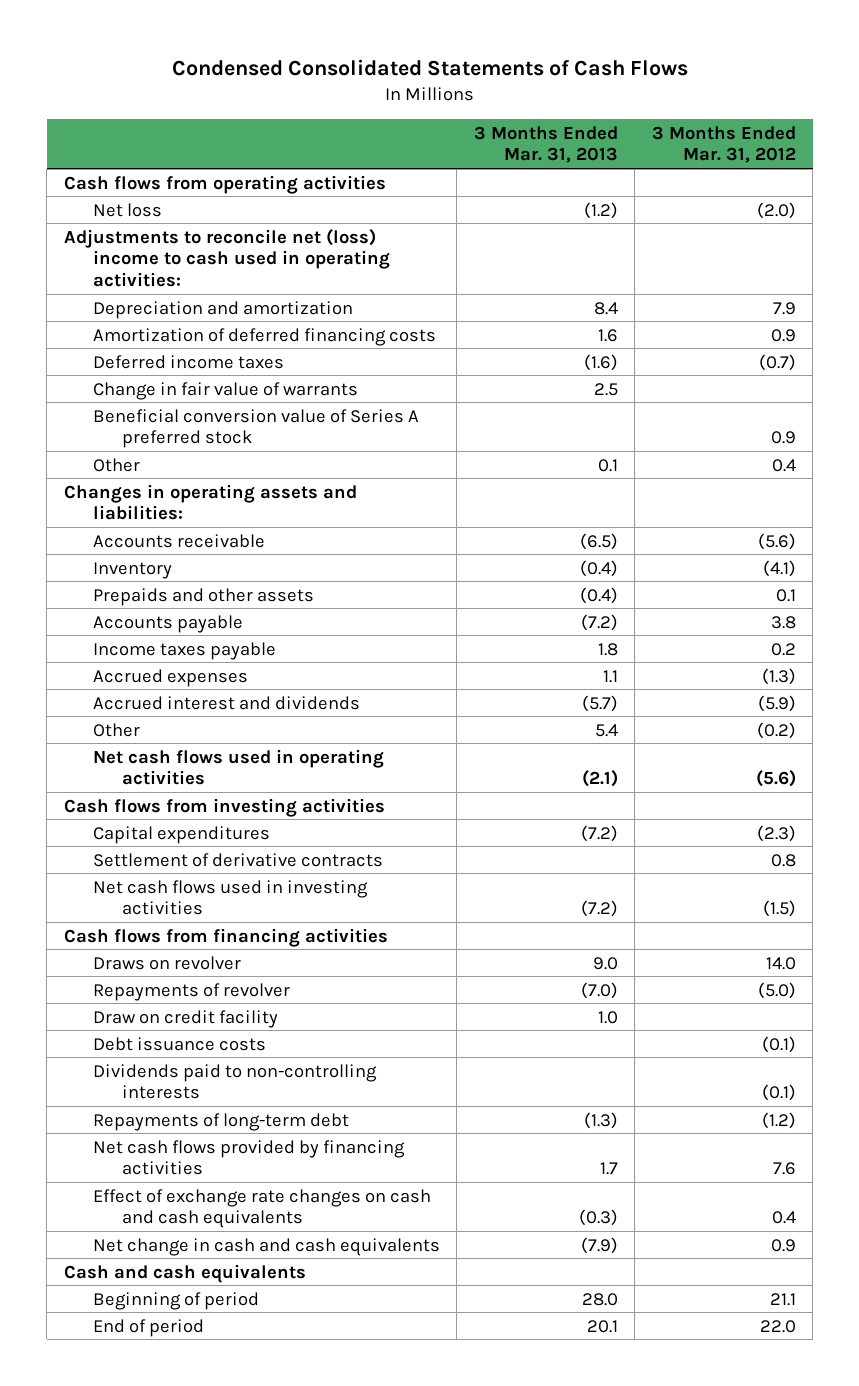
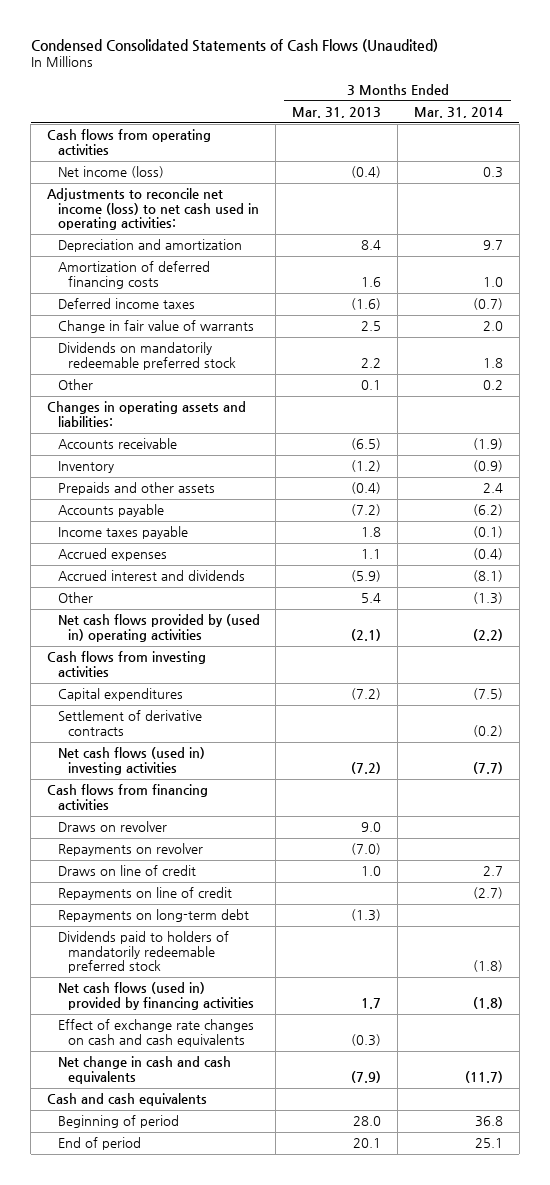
[171,59,688,77] Condensed Consolidated Statements of Cash Flows -> [30,38,438,52] Condensed Consolidated Statements of Cash Flows (Unaudited)
[651,125,796,164] 3 Months Ended Mar. 31, 2012 -> none
none -> [413,107,503,119] Mar. 31, 2014
[92,202,162,217] Net loss -> [57,166,164,179] Net income (loss)
[583,201,618,219] (1.2) -> [351,166,382,179] (0.4)
[63,228,390,288] Adjustments to reconcile net (loss) income to cash used in operating activities: -> [46,188,259,231] Adjustments to reconcile net income (loss) to net cash used in operating activities:
[92,408,419,449] Beneficial conversion value of Series A preferred stock -> none
none -> [57,342,237,370] Dividends on mandatorily redeemable preferred stock
[579,559,618,577] (0.4) -> [351,460,382,473] (1.2)
[581,694,618,712] (5.7) -> [351,570,382,583] (5.9)
[92,748,384,786] Net cash flows used in operating activities -> [57,614,260,642] Net cash flows provided by (used in) operating activities
[92,879,368,916] Net cash flows used in investing activities -> [57,747,205,775] Net cash flows (used in) investing activities
[92,1036,266,1051] Debt issuance costs -> none
[92,1063,377,1100] Dividends paid to non-controlling interests -> none
[92,982,290,1001] Repayments of revolver -> [57,843,203,857] Repayments on revolver
[92,1009,278,1028] Draw on credit facility -> [57,865,196,877] Draws on line of credit
none -> [57,887,232,901] Repayments on line of credit
[92,1112,349,1131] Repayments of long-term debt -> [57,909,249,923] Repayments on long-term debt
none -> [57,931,229,974] Dividends paid to holders of mandatorily redeemable preferred stock
[92,1139,405,1176] Net cash flows provided by financing activities -> [57,982,255,1010] Net cash flows (used in) provided by financing activities

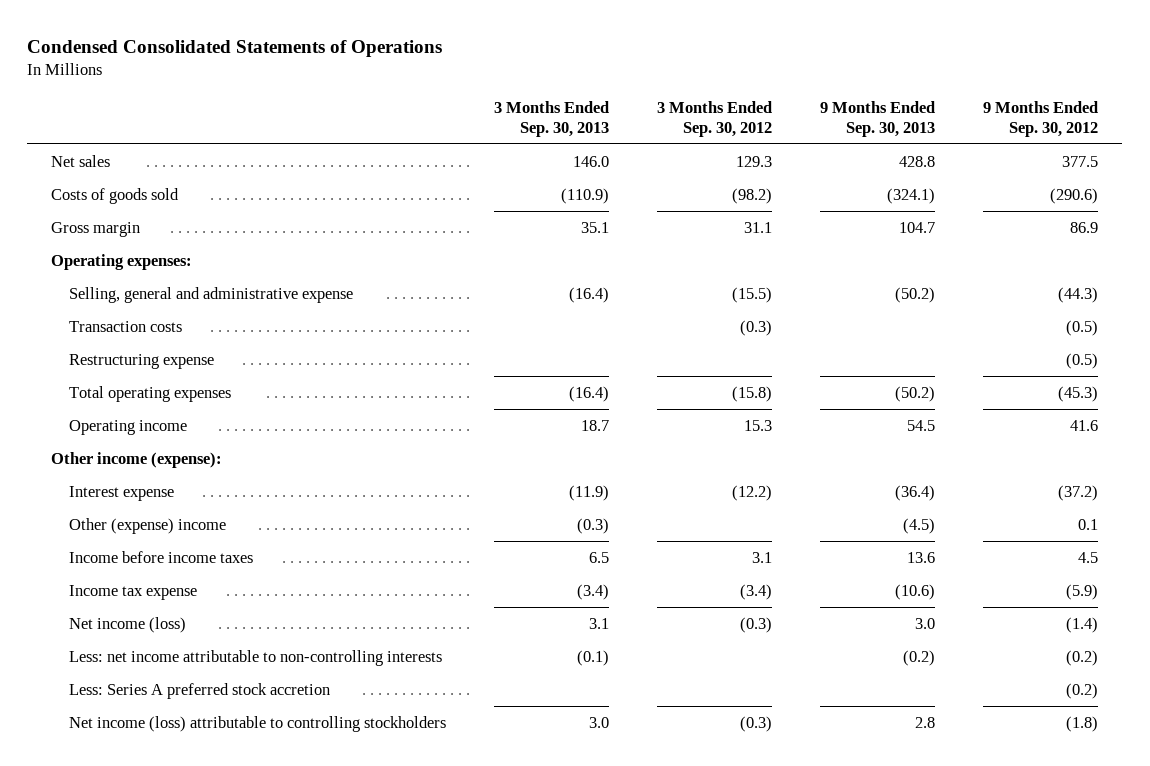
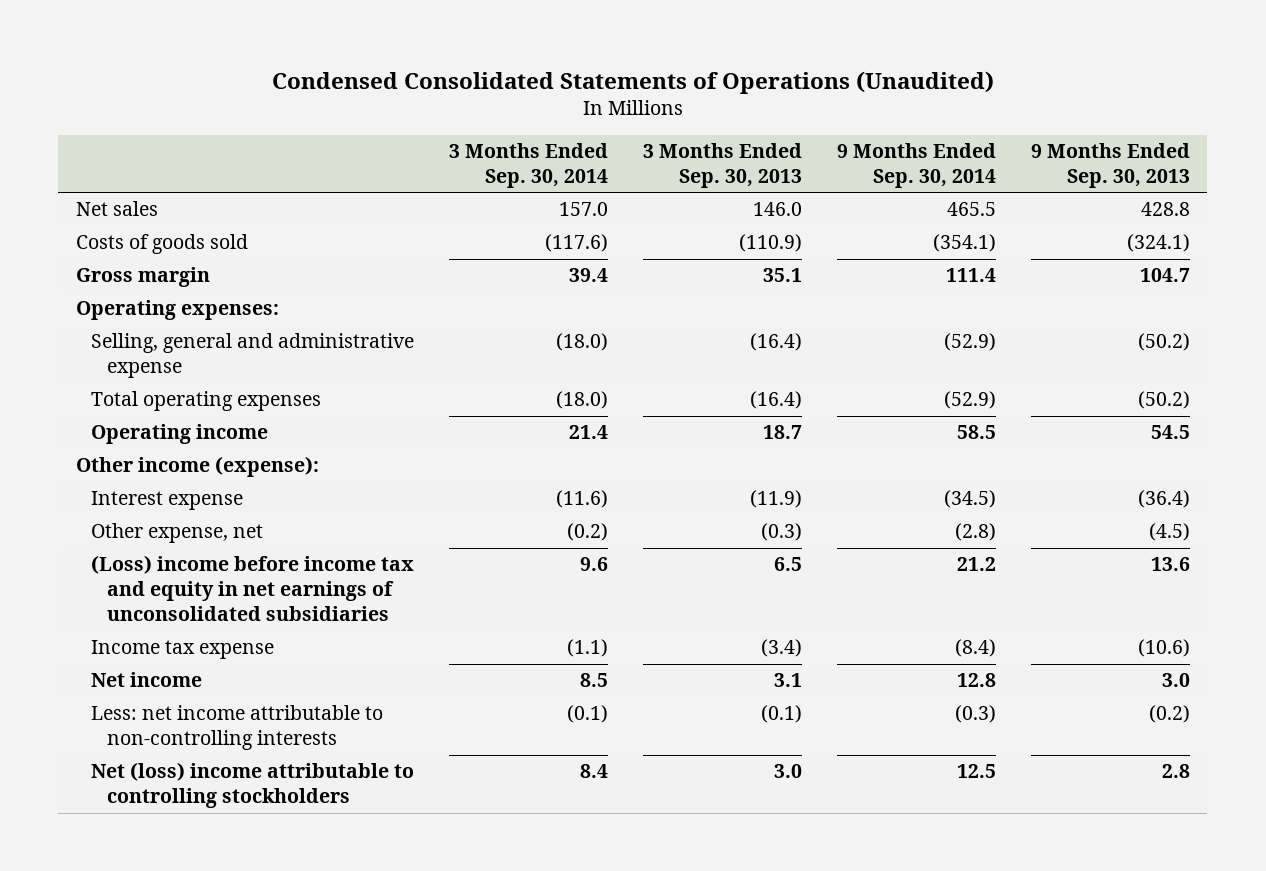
[27,39,443,57] Condensed Consolidated Statements of Operations -> [271,70,994,94] Condensed Consolidated Statements of Operations (Unaudited)
[657,101,773,137] 3 Months Ended Sep. 30, 2012 -> none
[983,101,1099,137] 9 Months Ended Sep. 30, 2012 -> none
none -> [449,143,609,189] 3 Months Ended Sep. 30, 2014
none -> [836,143,996,189] 9 Months Ended Sep. 30, 2014
[68,320,182,332] Transaction costs -> none
[68,353,214,369] Restructuring expense -> none
[68,517,226,534] Other (expense) income -> [91,523,264,544] Other expense, net
[68,550,253,563] Income before income taxes -> [91,555,415,622] (Loss) income before income tax and equity in net earnings of unconsolidated subsidiaries
[68,616,186,633] Net income (loss) -> [91,672,203,688] Net income
[68,682,330,699] Less: Series A preferred stock accretion -> none
[68,715,446,732] Net income (loss) attributable to controlling stockholders -> [91,762,415,809] Net (loss) income attributable to controlling stockholders

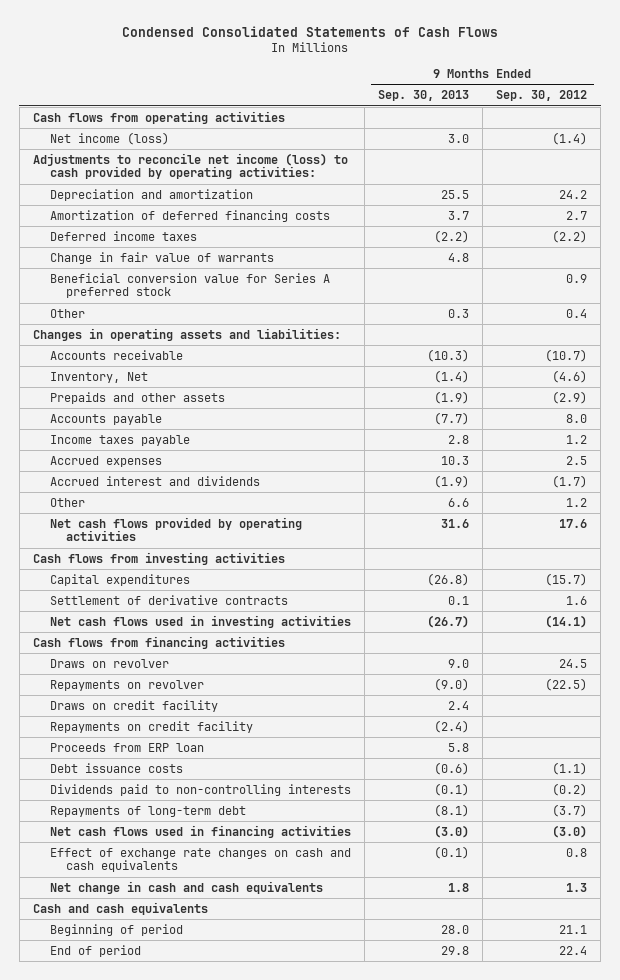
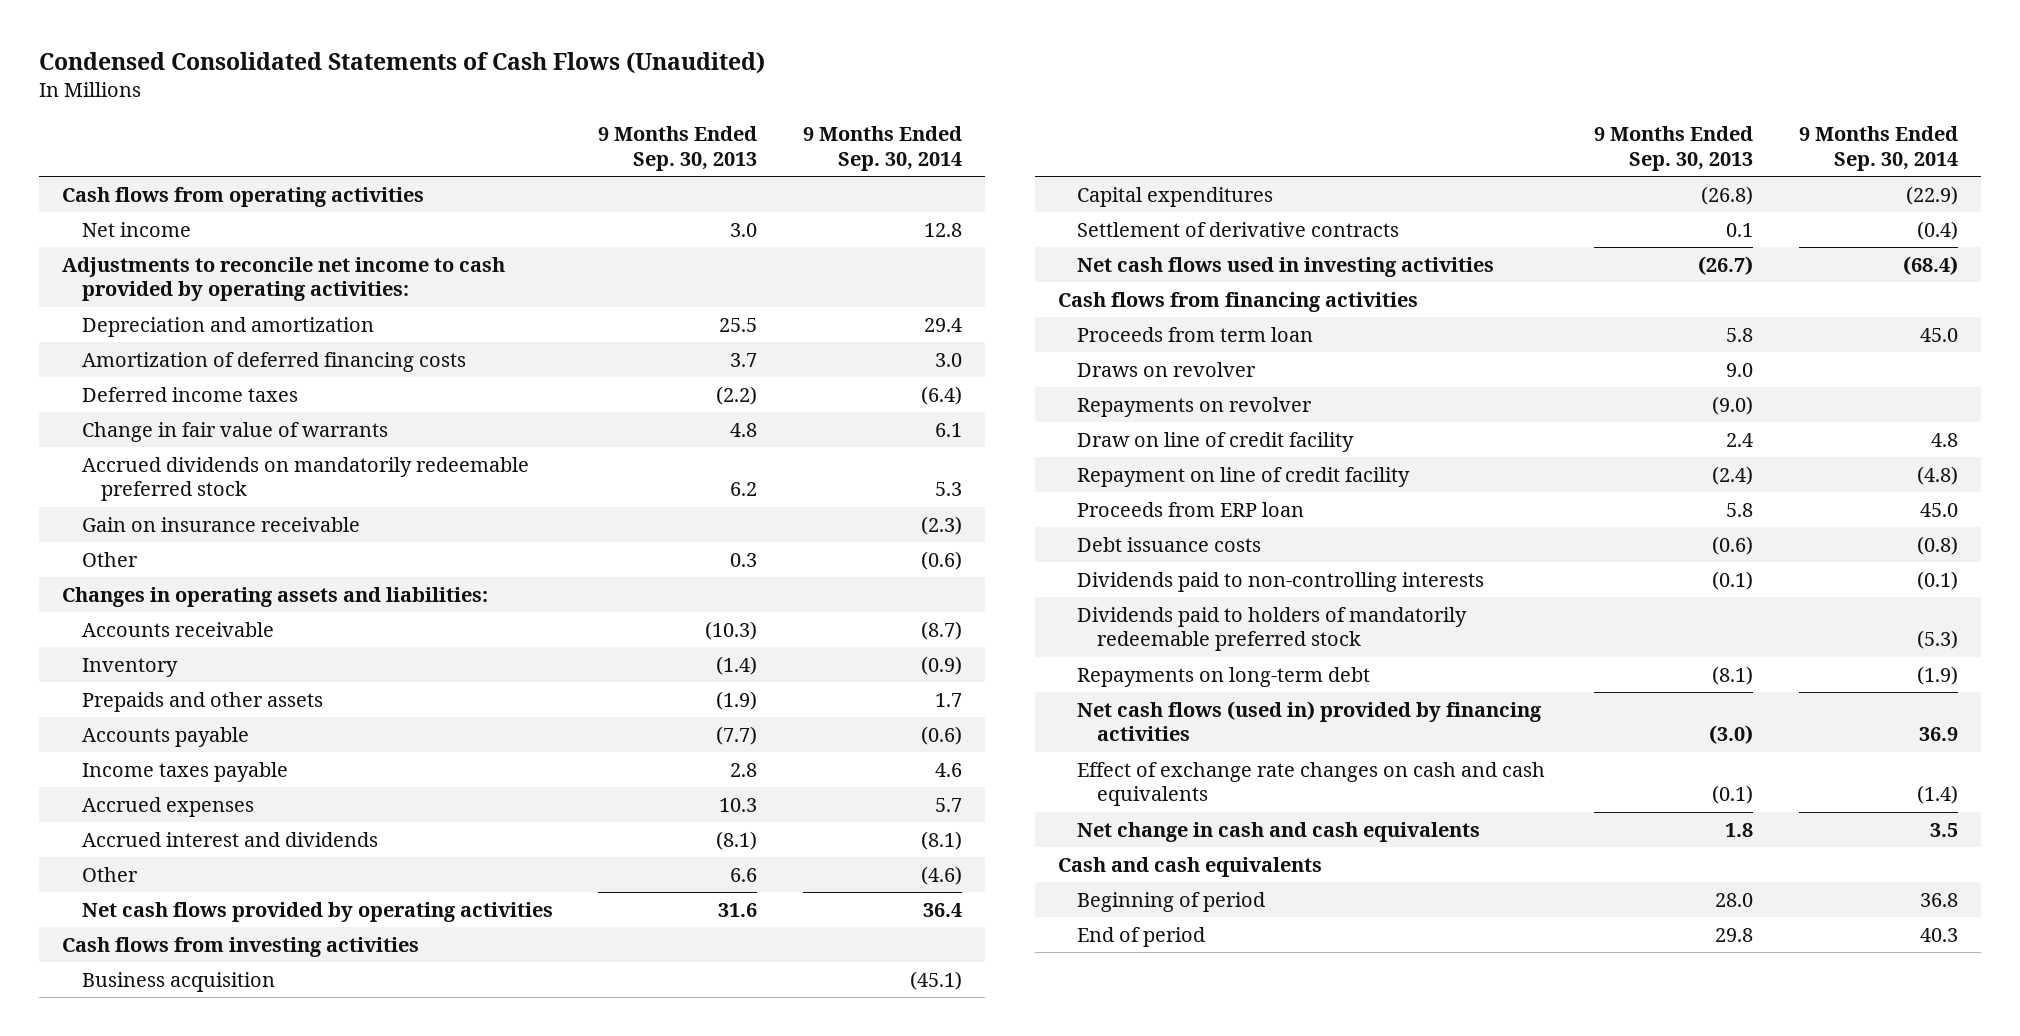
[121,25,498,37] Condensed Consolidated Statements of Cash Flows -> [39,51,766,74] Condensed Consolidated Statements of Cash Flows (Unaudited)
[496,90,588,102] Sep. 30, 2012 -> none
none -> [803,126,963,171] 9 Months Ended Sep. 30, 2014
[49,131,169,145] Net income (loss) -> [81,221,191,237] Net income
[32,152,348,180] Adjustments to reconcile net income (loss) to cash provided by operating activities: -> [62,256,506,302] Adjustments to reconcile net income to cash provided by operating activities:
[49,272,330,299] Beneficial conversion value for Series A preferred stock -> none
none -> [81,456,529,502] Accrued dividends on mandatorily redeemable preferred stock
none -> [81,516,360,532] Gain on insurance receivable
[49,371,148,383] Inventory, Net -> [81,657,178,677] Inventory
[433,474,469,488] (1.9) -> [716,830,758,850] (8.1)
none -> [81,971,275,992] Business acquisition
none -> [1077,326,1314,342] Proceeds from term loan
[49,699,218,712] Draws on credit facility -> [1077,431,1355,452] Draw on line of credit facility
[49,720,253,733] Repayments on credit facility -> [1077,466,1411,487] Repayment on line of credit facility
none -> [1077,606,1468,652] Dividends paid to holders of mandatorily redeemable preferred stock
[49,805,246,817] Repayments of long-term debt -> [1077,666,1371,687] Repayments on long-term debt
[49,824,351,838] Net cash flows used in financing activities -> [1077,700,1543,742] Net cash flows (used in) provided by financing activities

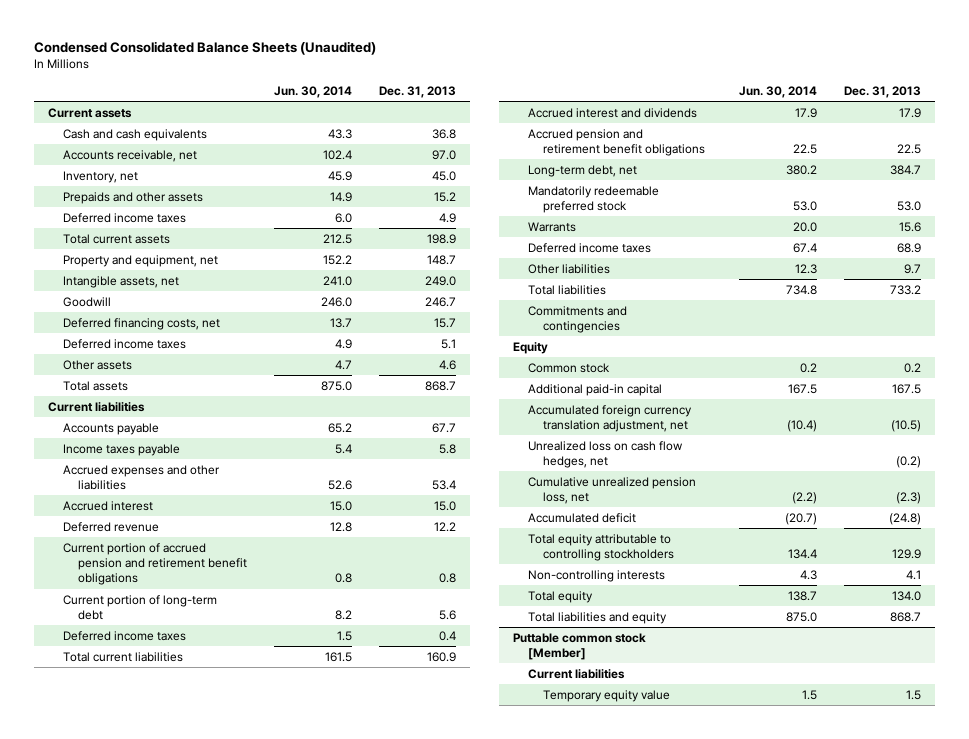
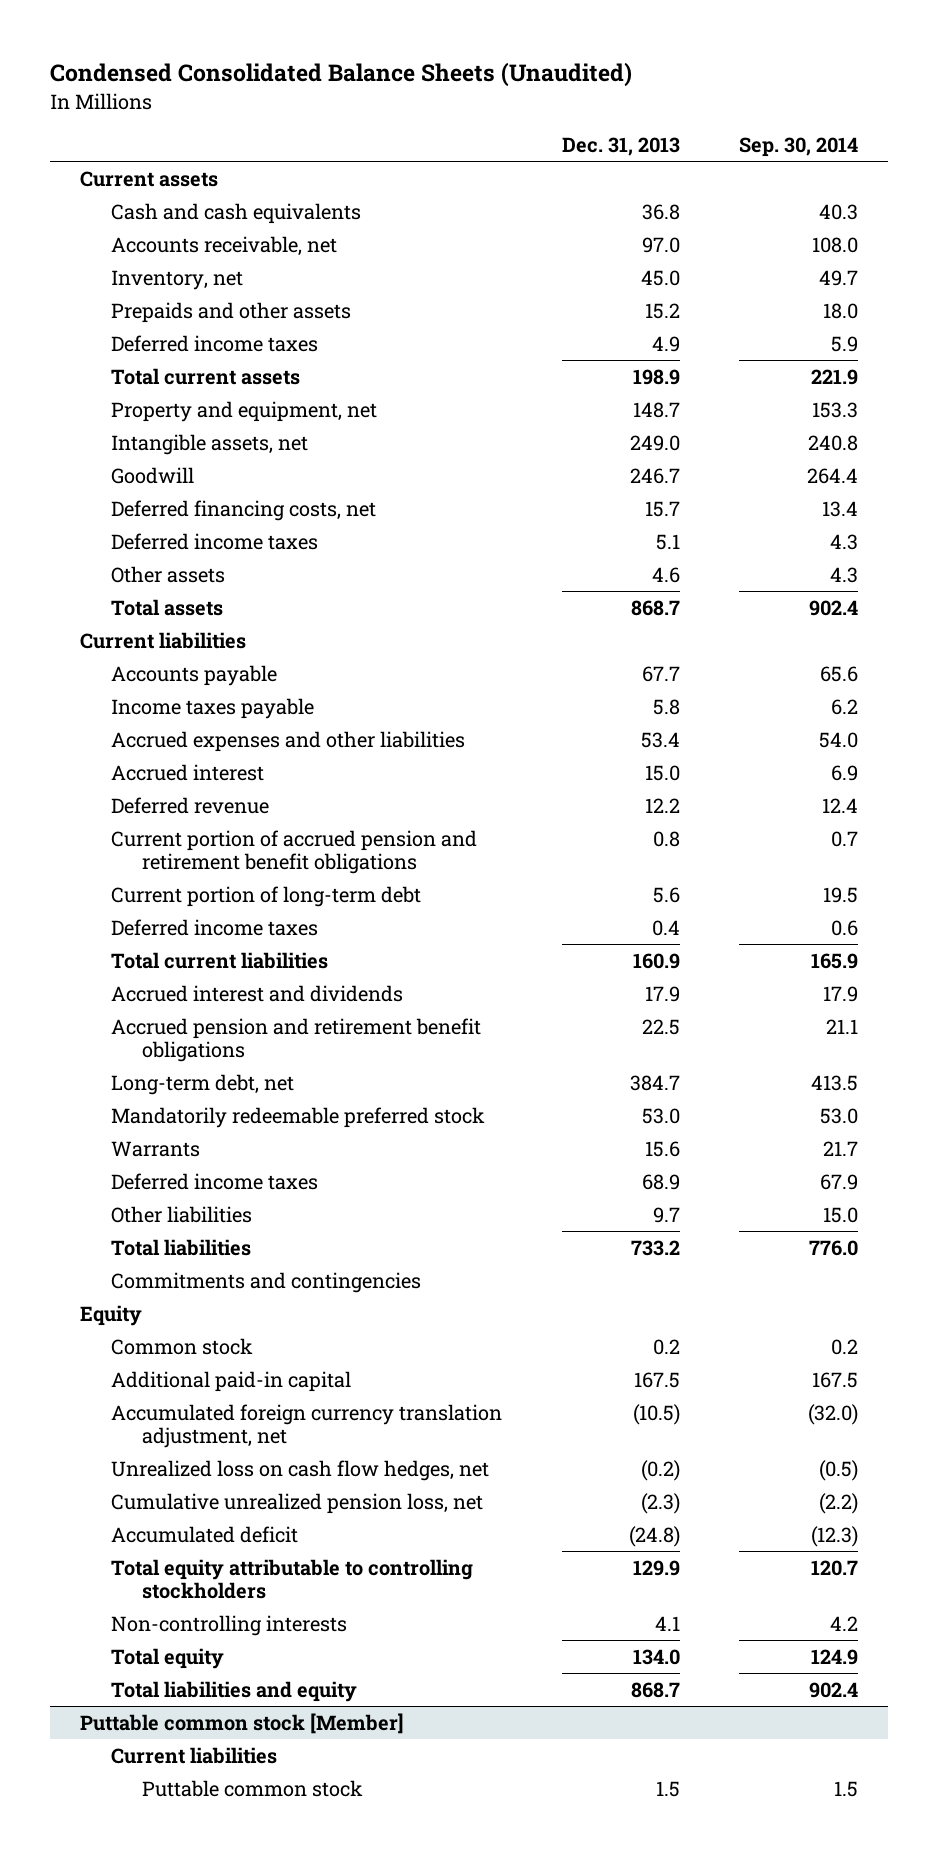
[274,85,353,98] Jun. 30, 2014 -> none
none -> [739,137,859,158] Sep. 30, 2014
[543,689,671,702] Temporary equity value -> [141,1779,363,1797] Puttable common stock

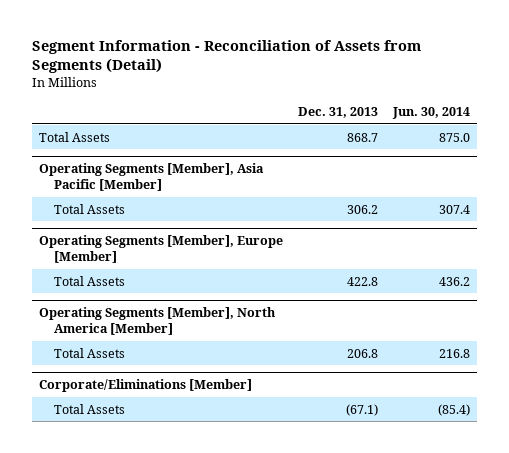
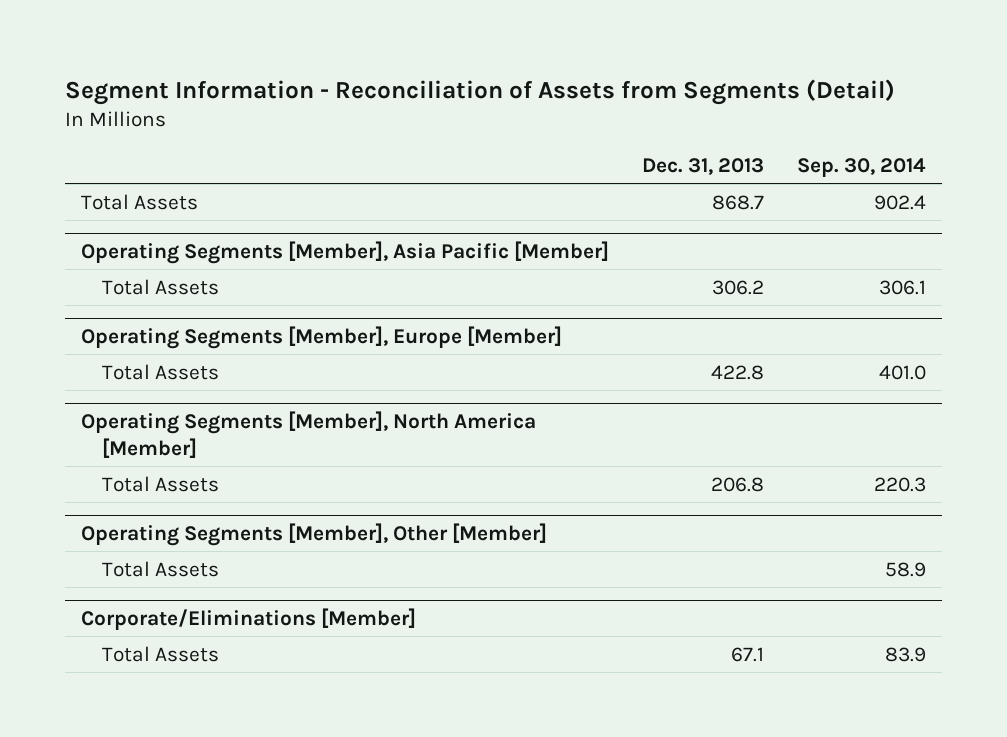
[391,107,470,120] Jun. 30, 2014 -> none
none -> [796,158,926,178] Sep. 30, 2014
none -> [81,523,548,547] Operating Segments [Member], Other [Member]
none -> [102,560,220,577] Total Assets
[345,403,378,416] (67.1) -> [730,646,764,662] 67.1

